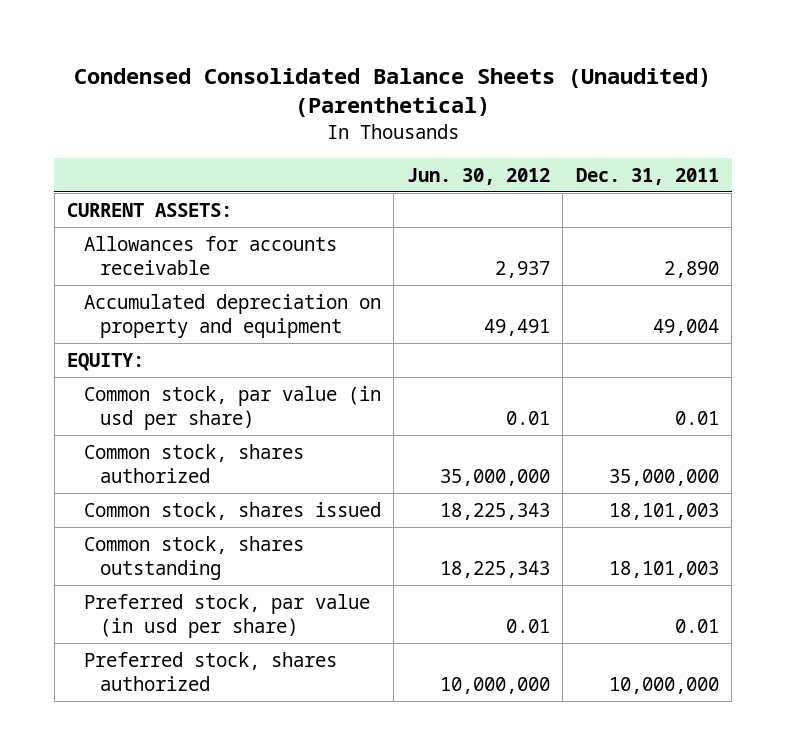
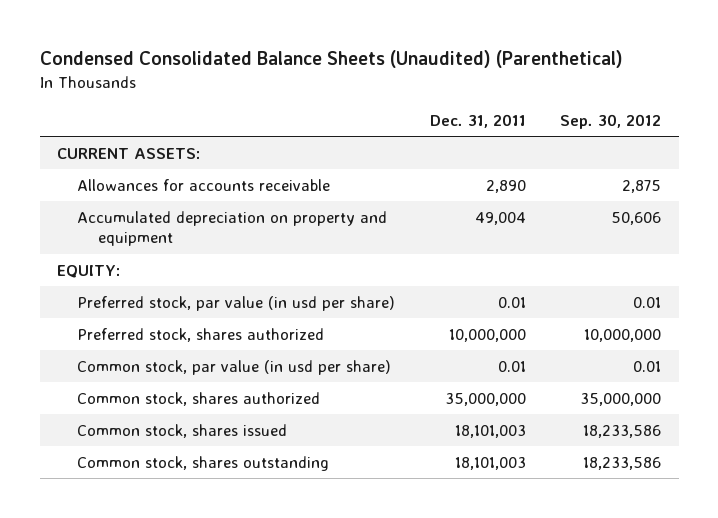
[406,167,550,185] Jun. 30, 2012 -> none
none -> [560,113,662,129] Sep. 30, 2012
[83,593,370,638] Preferred stock, par value (in usd per share) -> [77,295,396,311] Preferred stock, par value (in usd per share)
[83,651,337,691] Preferred stock, shares authorized -> [77,327,325,342] Preferred stock, shares authorized

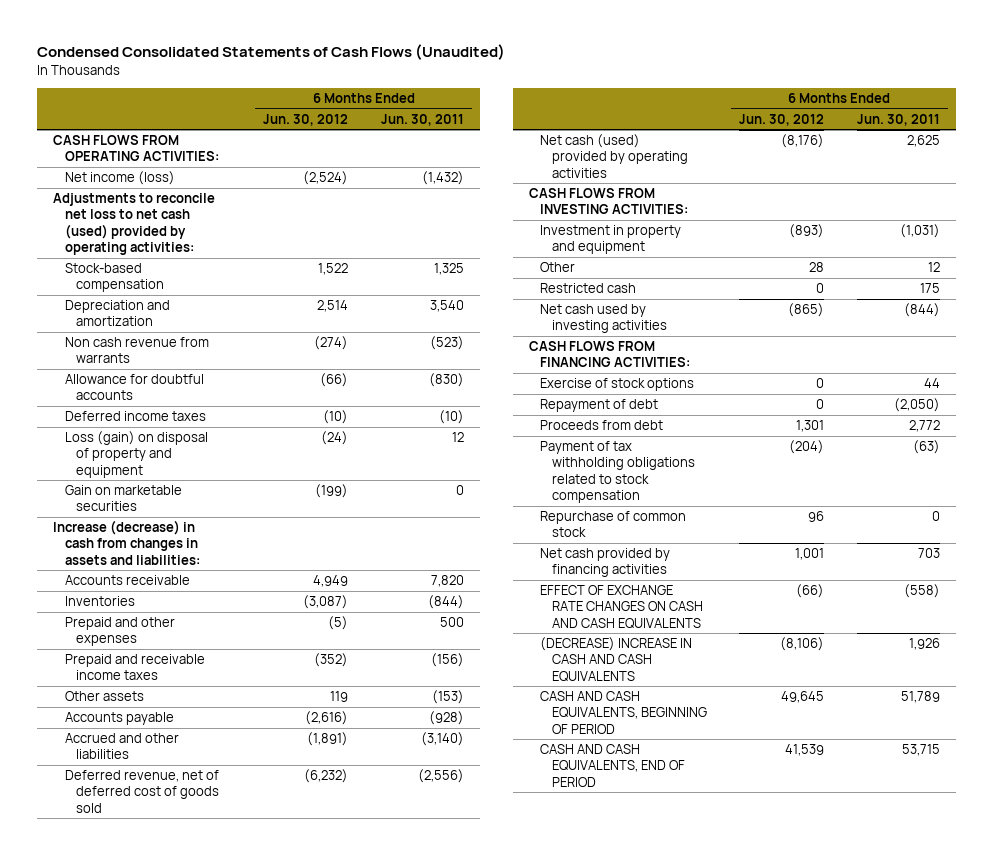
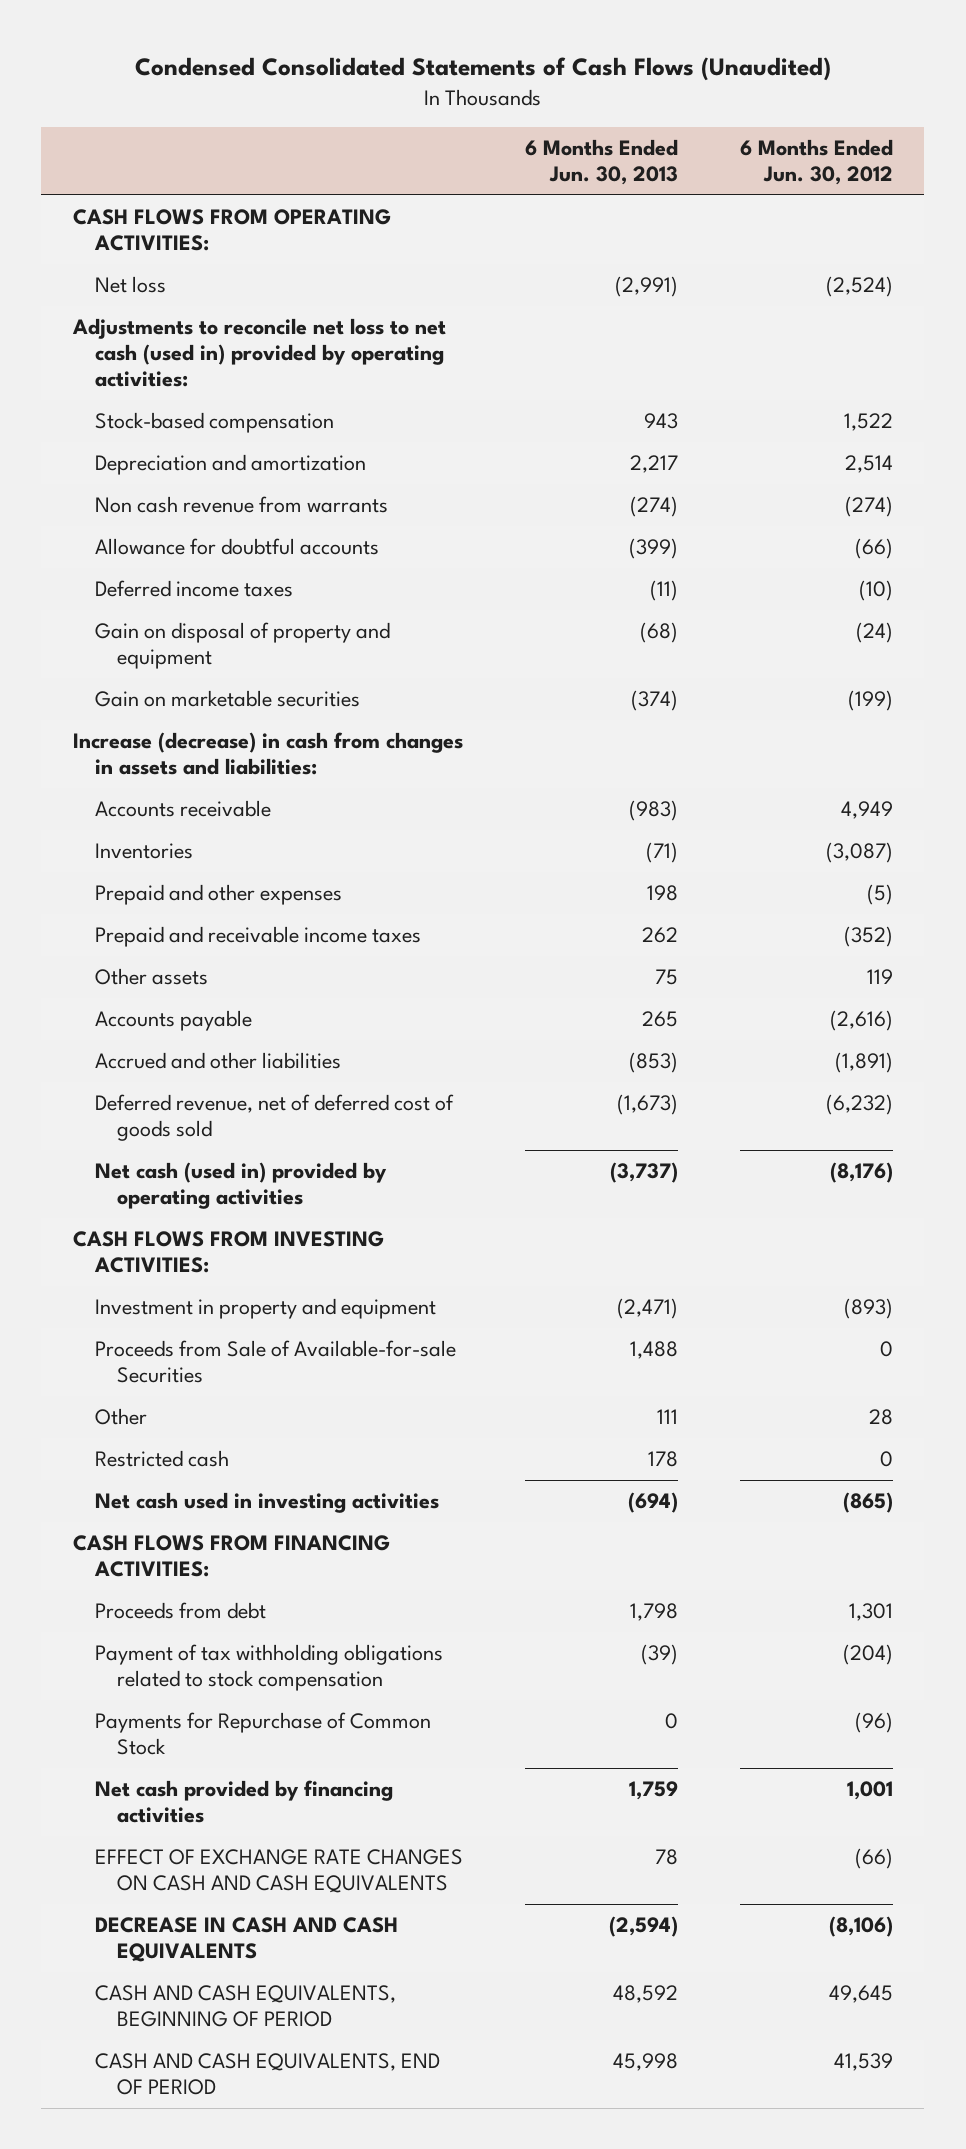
[380,113,464,126] Jun. 30, 2011 -> none
none -> [524,139,678,186] 6 Months Ended Jun. 30, 2013
[64,171,175,186] Net income (loss) -> [94,276,166,294] Net loss
[53,193,216,256] Adjustments to reconcile net loss to net cash (used) provided by operating activities: -> [71,318,446,388] Adjustments to reconcile net loss to net cash (used in) provided by operating activities:
[64,431,208,478] Loss (gain) on disposal of property and equipment -> [94,622,390,670] Gain on disposal of property and equipment
[540,134,688,178] Net cash (used) provided by operating activities -> [94,1162,387,1210] Net cash (used in) provided by operating activities
none -> [94,1340,456,1384] Proceeds from Sale of Available-for-sale Securities
[540,304,667,334] Net cash used by investing activities -> [94,1492,439,1514] Net cash used in investing activities
[540,378,695,392] Exercise of stock options -> none
[540,399,659,413] Repayment of debt -> none
[540,511,687,538] Repurchase of common stock -> [94,1712,431,1756] Payments for Repurchase of Common Stock
[808,511,825,523] 96 -> [855,1712,894,1734] (96)
[540,637,693,682] (DECREASE) INCREASE IN CASH AND CASH EQUIVALENTS -> [94,1917,398,1963] DECREASE IN CASH AND CASH EQUIVALENTS

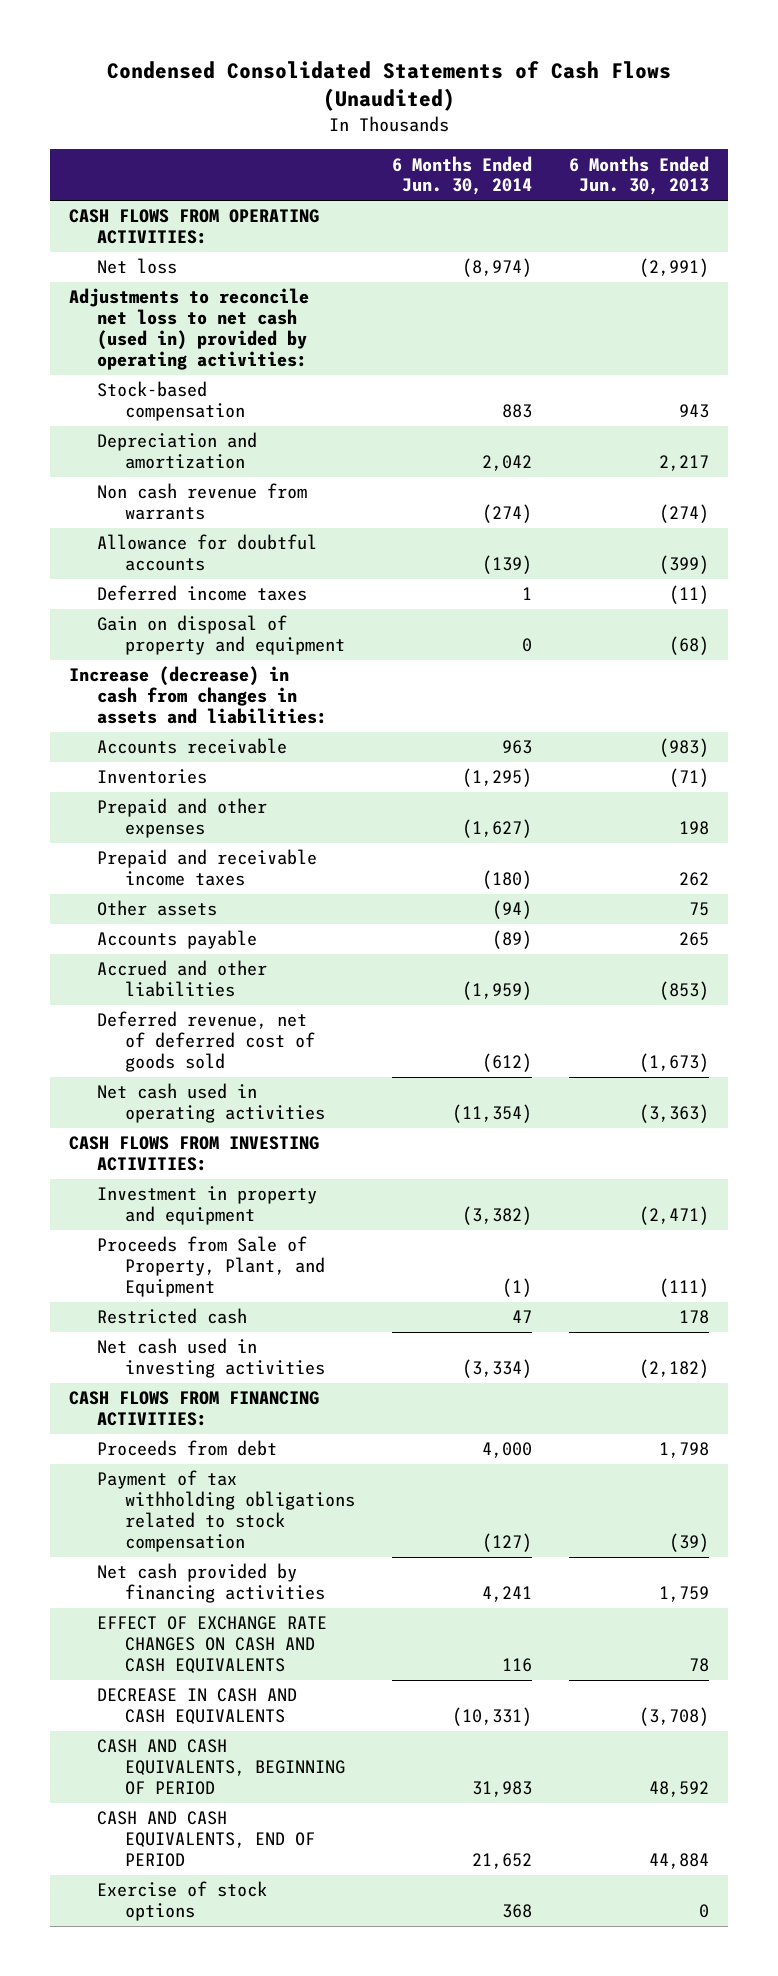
[740,139,894,186] 6 Months Ended Jun. 30, 2012 -> none
none -> [391,155,532,196] 6 Months Ended Jun. 30, 2014
[94,690,360,708] Gain on marketable securities -> none
[94,1162,387,1210] Net cash (used in) provided by operating activities -> [96,1083,325,1124] Net cash used in operating activities
[609,1162,678,1184] (3,737) -> [638,1104,709,1124] (3,363)
[94,1340,456,1384] Proceeds from Sale of Available-for-sale Securities -> none
[94,1408,147,1426] Other -> none
none -> [96,1236,325,1298] Proceeds from Sale of Property, Plant, and Equipment
[627,1492,678,1514] (694) -> [638,1359,709,1379] (2,182)
[94,1712,431,1756] Payments for Repurchase of Common Stock -> none
[608,1916,678,1938] (2,594) -> [638,1707,709,1727] (3,708)
[612,2053,678,2072] 45,998 -> [648,1853,709,1870] 44,884
none -> [96,1881,267,1922] Exercise of stock options

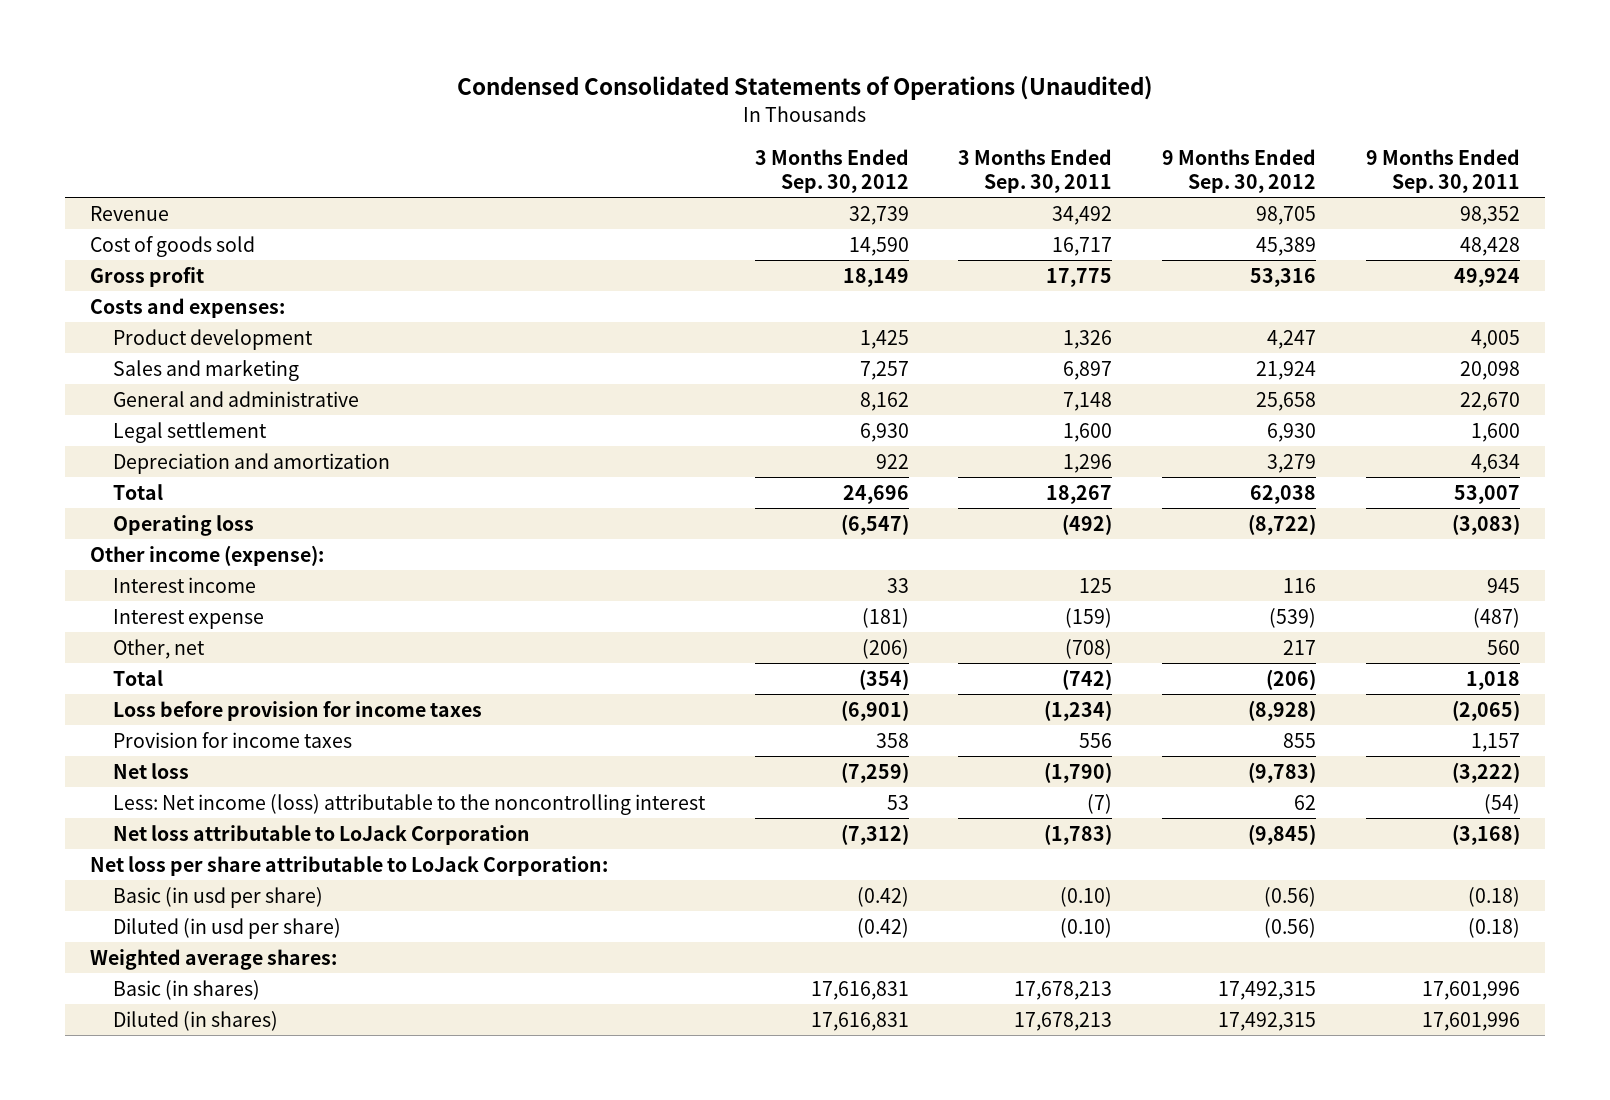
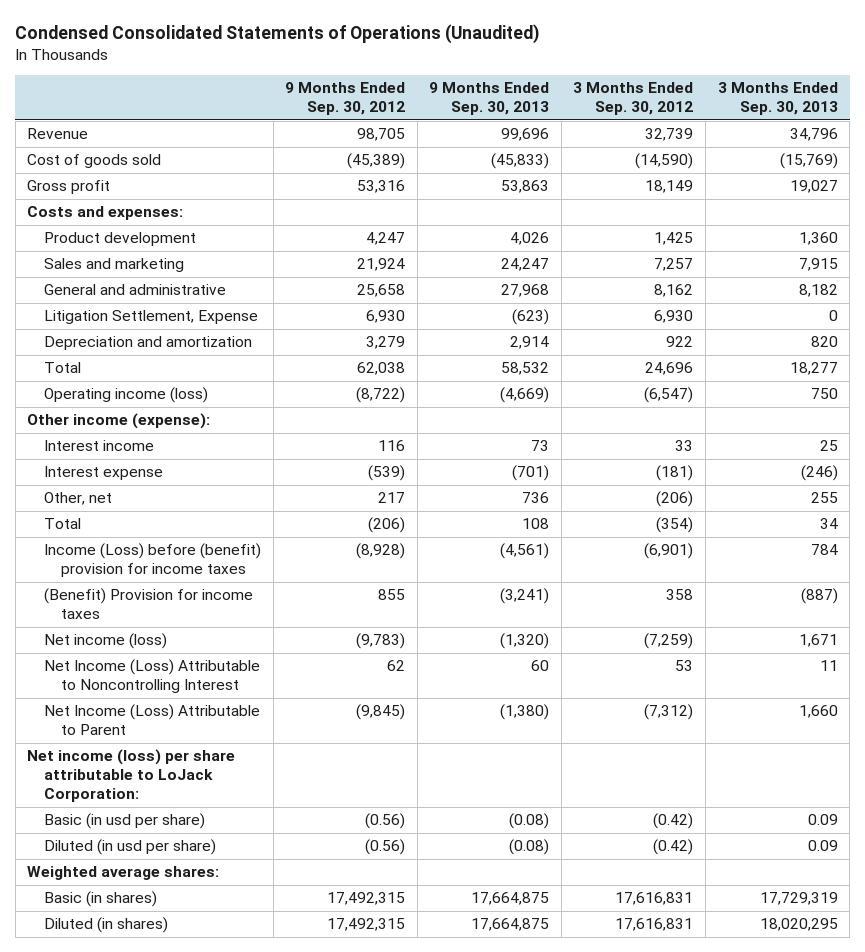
[958,148,1113,193] 3 Months Ended Sep. 30, 2011 -> none
[1365,148,1520,193] 9 Months Ended Sep. 30, 2011 -> none
none -> [429,82,550,116] 9 Months Ended Sep. 30, 2013
none -> [717,82,838,116] 3 Months Ended Sep. 30, 2013
[848,236,909,256] 14,590 -> [635,153,694,170] (14,590)
[1256,236,1317,256] 45,389 -> [347,153,406,170] (45,389)
[112,421,267,443] Legal settlement -> [44,310,259,325] Litigation Settlement, Expense
[112,514,254,536] Operating loss -> [44,387,209,404] Operating income (loss)
[112,700,482,721] Loss before provision for income taxes -> [44,543,262,578] Income (Loss) before (benefit) provision for income taxes
[112,731,352,748] Provision for income taxes -> [44,588,254,620] (Benefit) Provision for income taxes
[112,762,189,779] Net loss -> [44,633,168,650] Net income (loss)
[112,793,706,815] Less: Net income (loss) attributable to the noncontrolling interest -> [44,659,261,694] Net Income (Loss) Attributable to Noncontrolling Interest
[112,824,530,845] Net loss attributable to LoJack Corporation -> [44,704,261,736] Net Income (Loss) Attributable to Parent
[89,855,608,876] Net loss per share attributable to LoJack Corporation: -> [27,749,236,803] Net income (loss) per share attributable to LoJack Corporation:

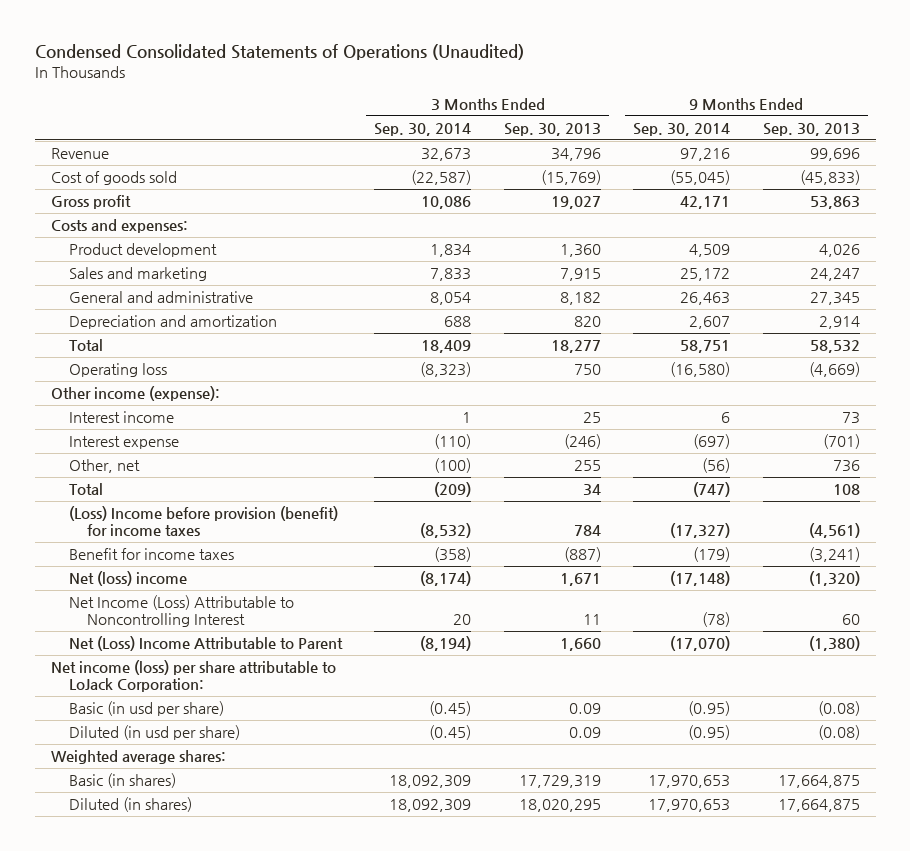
[285,82,406,116] 9 Months Ended Sep. 30, 2012 -> none
[573,82,694,116] 3 Months Ended Sep. 30, 2012 -> none
none -> [374,122,472,136] Sep. 30, 2014
none -> [633,122,731,136] Sep. 30, 2014
[44,310,259,325] Litigation Settlement, Expense -> none
[501,284,550,298] 27,968 -> [809,292,860,306] 27,345
[44,387,209,404] Operating income (loss) -> [69,363,168,378] Operating loss
[44,543,262,578] Income (Loss) before (benefit) provision for income taxes -> [69,506,339,536] (Loss) Income before provision (benefit) for income taxes
[44,588,254,620] (Benefit) Provision for income taxes -> [69,548,235,561] Benefit for income taxes
[44,633,168,650] Net income (loss) -> [69,571,188,587] Net (loss) income
[44,704,261,736] Net Income (Loss) Attributable to Parent -> [69,636,344,652] Net (Loss) Income Attributable to Parent

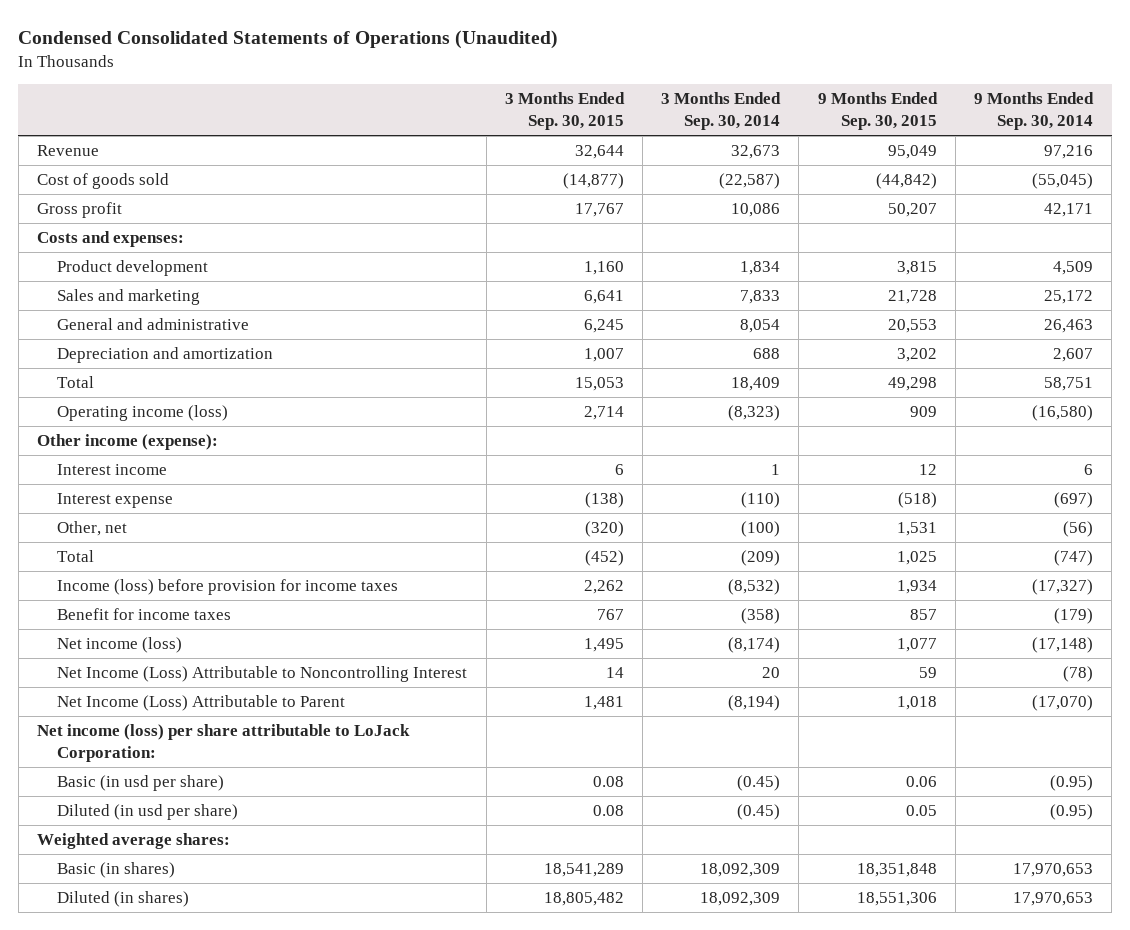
[503,122,601,136] Sep. 30, 2013 -> none
[762,122,860,136] Sep. 30, 2013 -> none
none -> [504,92,625,130] 3 Months Ended Sep. 30, 2015
none -> [817,92,938,130] 9 Months Ended Sep. 30, 2015
[69,363,168,378] Operating loss -> [57,405,229,422] Operating income (loss)
[69,506,339,536] (Loss) Income before provision (benefit) for income taxes -> [57,579,399,596] Income (loss) before provision for income taxes
[69,571,188,587] Net (loss) income -> [57,637,183,654] Net income (loss)
[69,636,344,652] Net (Loss) Income Attributable to Parent -> [57,695,346,712] Net Income (Loss) Attributable to Parent

